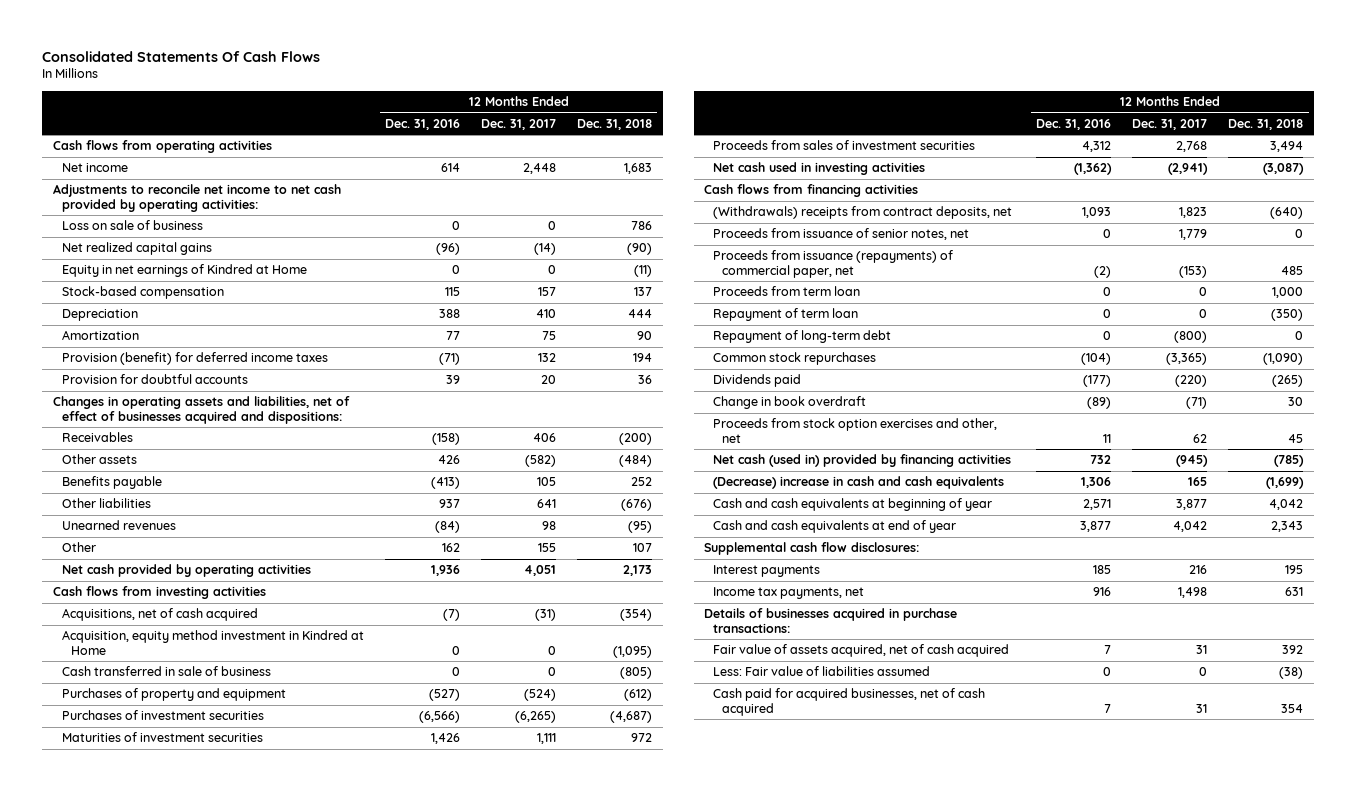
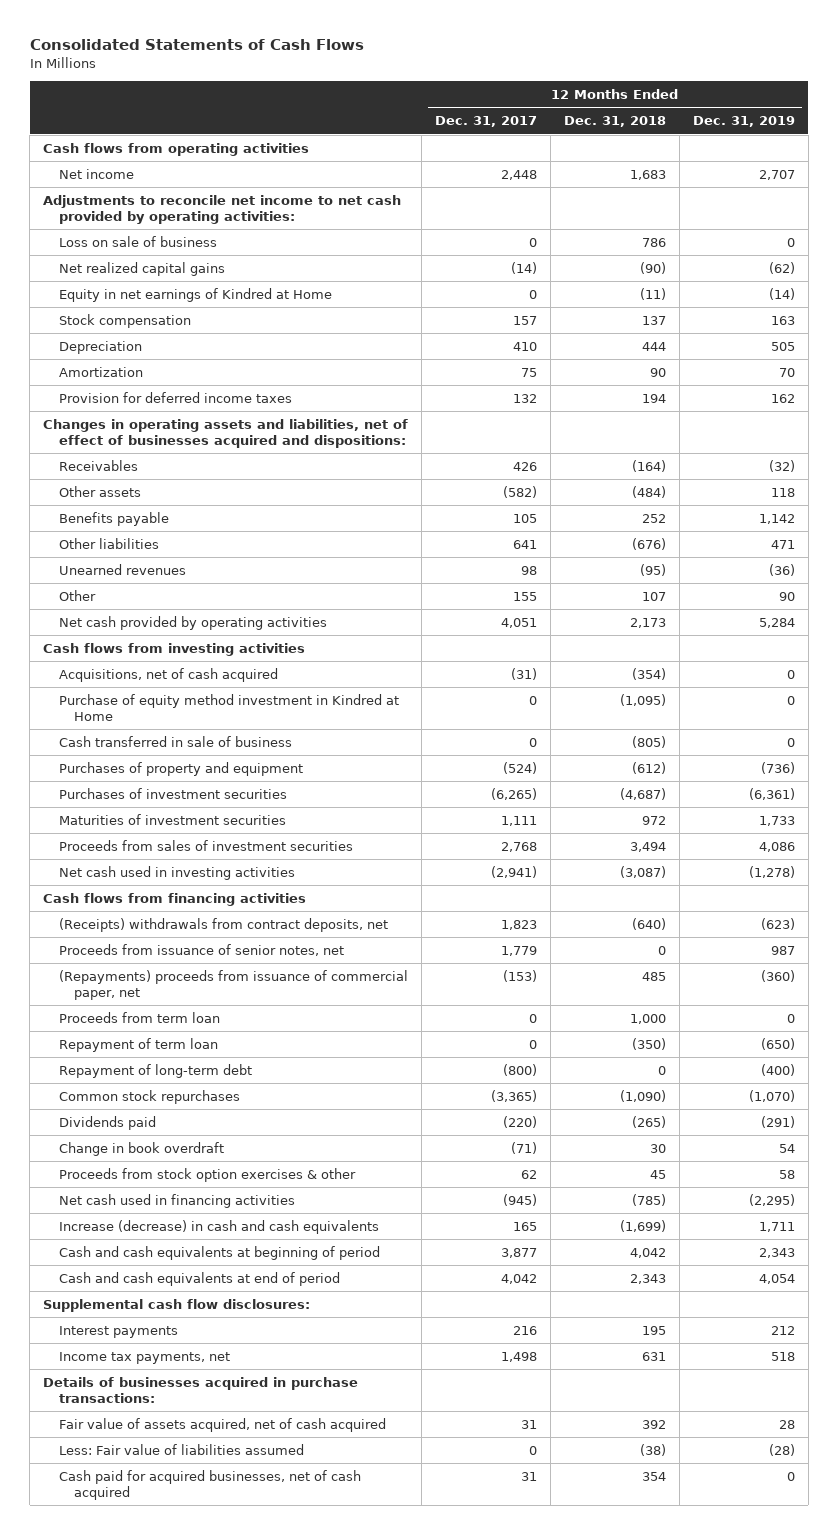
[42,50,321,62] Consolidated Statements Of Cash Flows -> [29,39,364,51] Consolidated Statements of Cash Flows
[384,118,460,130] Dec. 31, 2016 -> none
none -> [692,116,795,128] Dec. 31, 2019
[61,286,224,300] Stock-based compensation -> [58,313,191,328] Stock compensation
[61,374,248,385] Provision for doubtful accounts -> none
[61,352,328,366] Provision (benefit) for deferred income taxes -> [58,391,292,403] Provision for deferred income taxes
[533,433,557,443] 406 -> [513,461,538,471] 426
[619,433,653,446] (200) -> [631,459,666,472] (164)
[61,630,364,655] Acquisition, equity method investment in Kindred at Home -> [58,693,399,722] Purchase of equity method investment in Kindred at Home
[713,206,1013,220] (Withdrawals) receipts from contract deposits, net -> [58,917,388,932] (Receipts) withdrawals from contract deposits, net
[713,250,954,278] Proceeds from issuance (repayments) of commercial paper, net -> [58,969,408,1001] (Repayments) proceeds from issuance of commercial paper, net
[713,418,998,443] Proceeds from stock option exercises and other, net -> [58,1167,356,1182] Proceeds from stock option exercises & other
[713,454,1012,468] Net cash (used in) provided by financing activities -> [58,1193,295,1208] Net cash used in financing activities
[713,476,1005,490] (Decrease) increase in cash and cash equivalents -> [58,1219,379,1234] Increase (decrease) in cash and cash equivalents
[713,498,993,512] Cash and cash equivalents at beginning of year -> [58,1245,380,1260] Cash and cash equivalents at beginning of period
[713,520,957,534] Cash and cash equivalents at end of year -> [58,1271,340,1286] Cash and cash equivalents at end of period

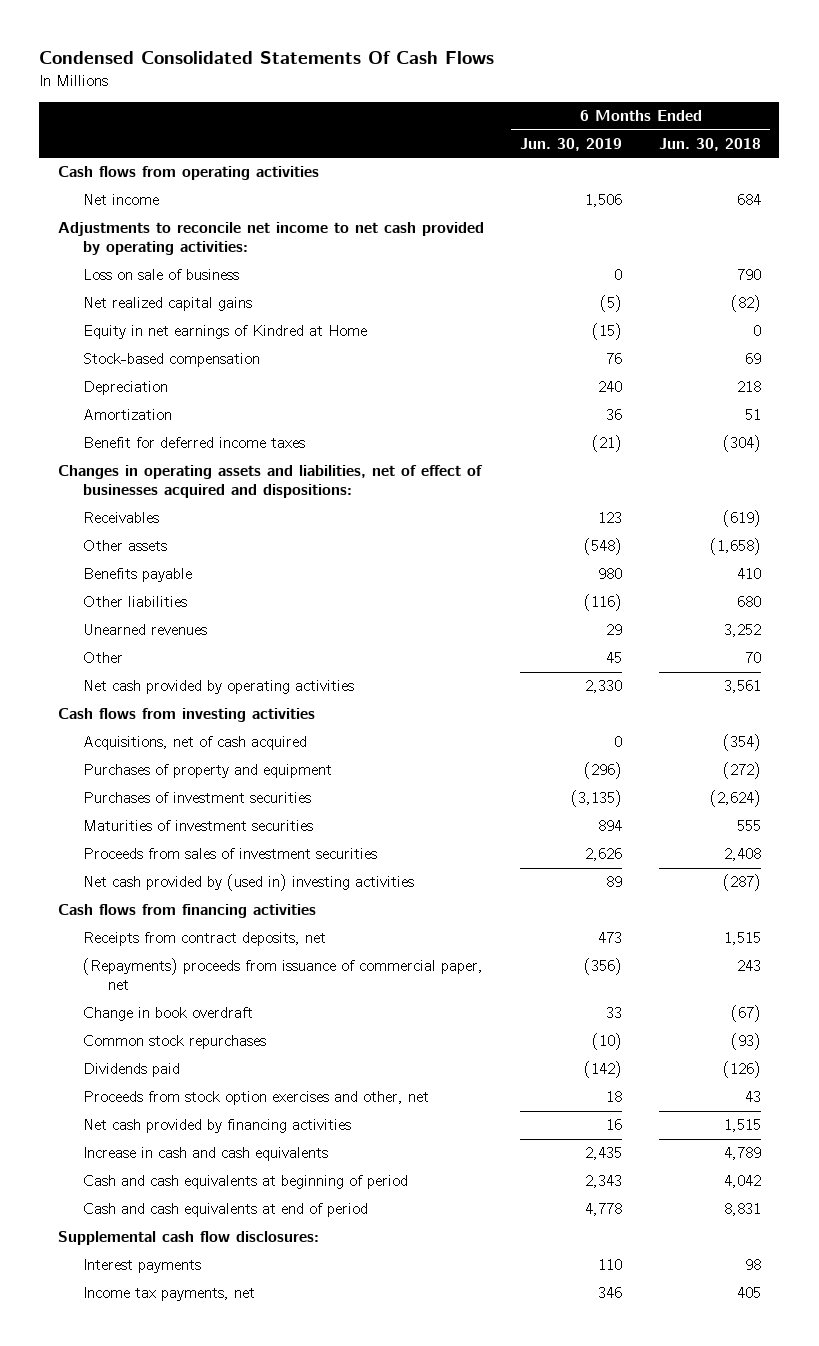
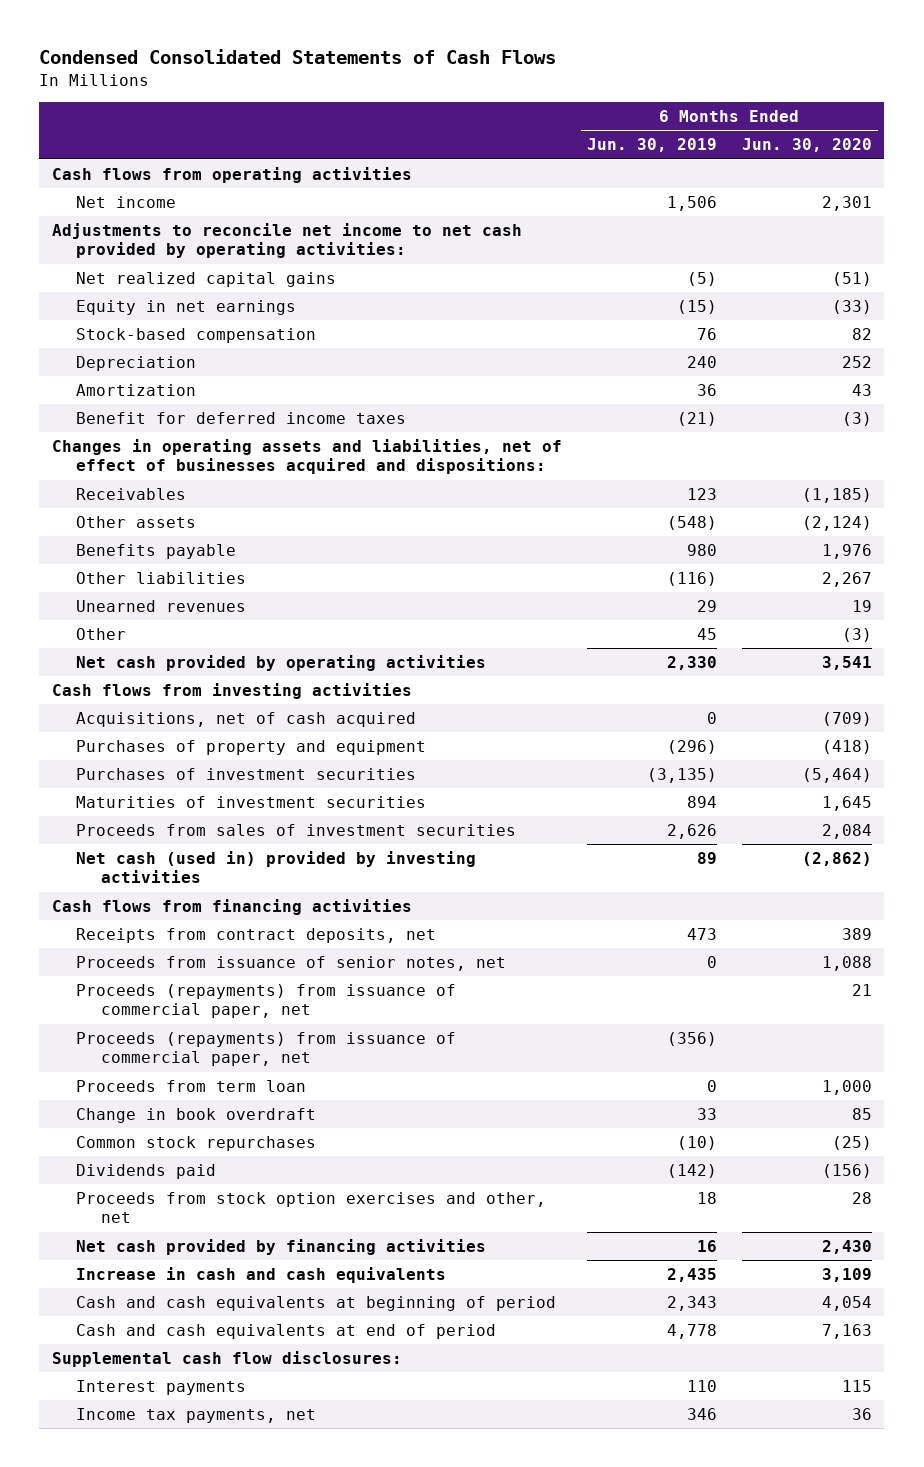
[39,51,495,65] Condensed Consolidated Statements Of Cash Flows -> [39,49,557,65] Condensed Consolidated Statements of Cash Flows
[659,137,762,151] Jun. 30, 2018 -> none
none -> [741,138,872,153] Jun. 30, 2020
[82,269,239,281] Loss on sale of business -> none
[82,325,367,340] Equity in net earnings of Kindred at Home -> [76,299,297,315] Equity in net earnings
[82,874,414,892] Net cash provided by (used in) investing activities -> [76,850,477,884] Net cash (used in) provided by investing activities
none -> [76,955,507,971] Proceeds from issuance of senior notes, net
none -> [76,983,457,1019] Proceeds (repayments) from issuance of commercial paper, net
[82,958,483,991] (Repayments) proceeds from issuance of commercial paper, net -> [76,1031,457,1067] Proceeds (repayments) from issuance of commercial paper, net
none -> [76,1079,307,1092] Proceeds from term loan

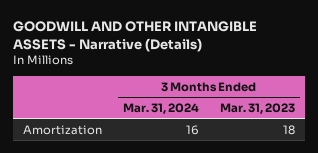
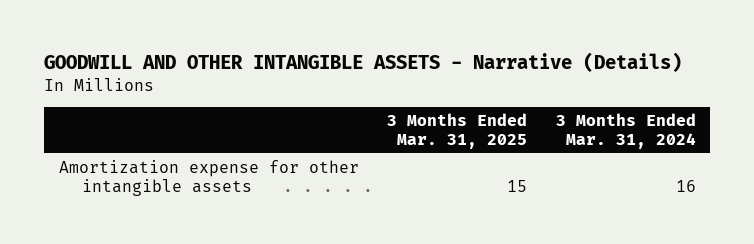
[219,102,295,114] Mar. 31, 2023 -> none
none -> [387,113,528,150] 3 Months Ended Mar. 31, 2025
[23,124,103,135] Amortization -> [58,160,359,196] Amortization expense for other intangible assets

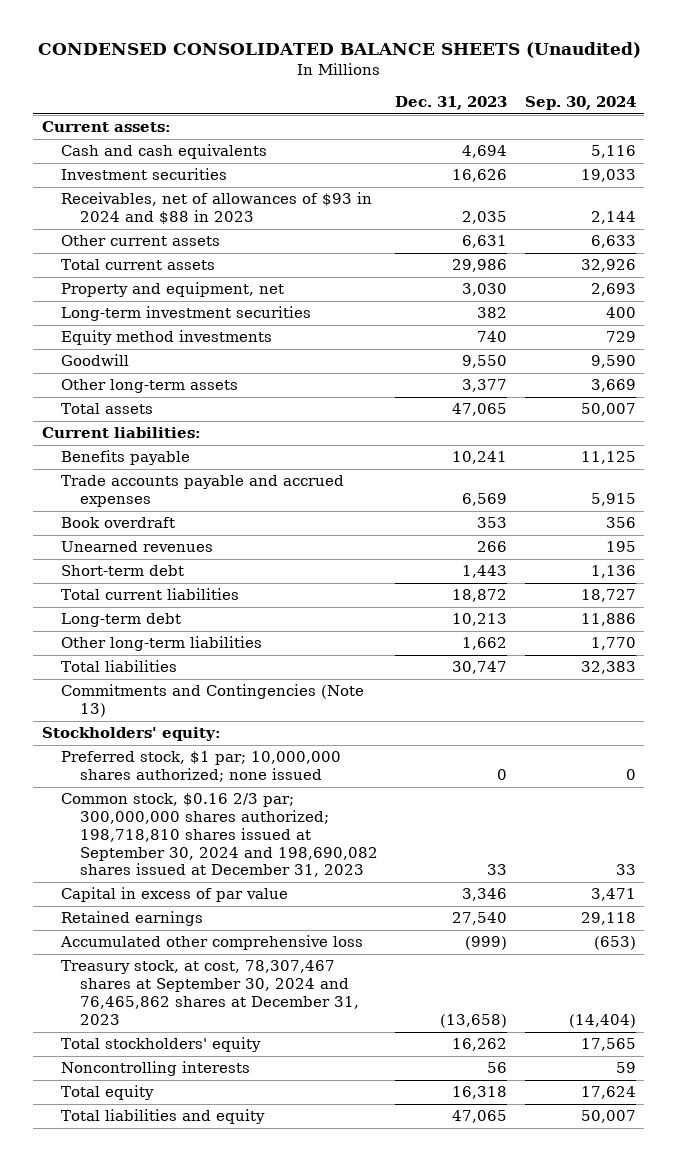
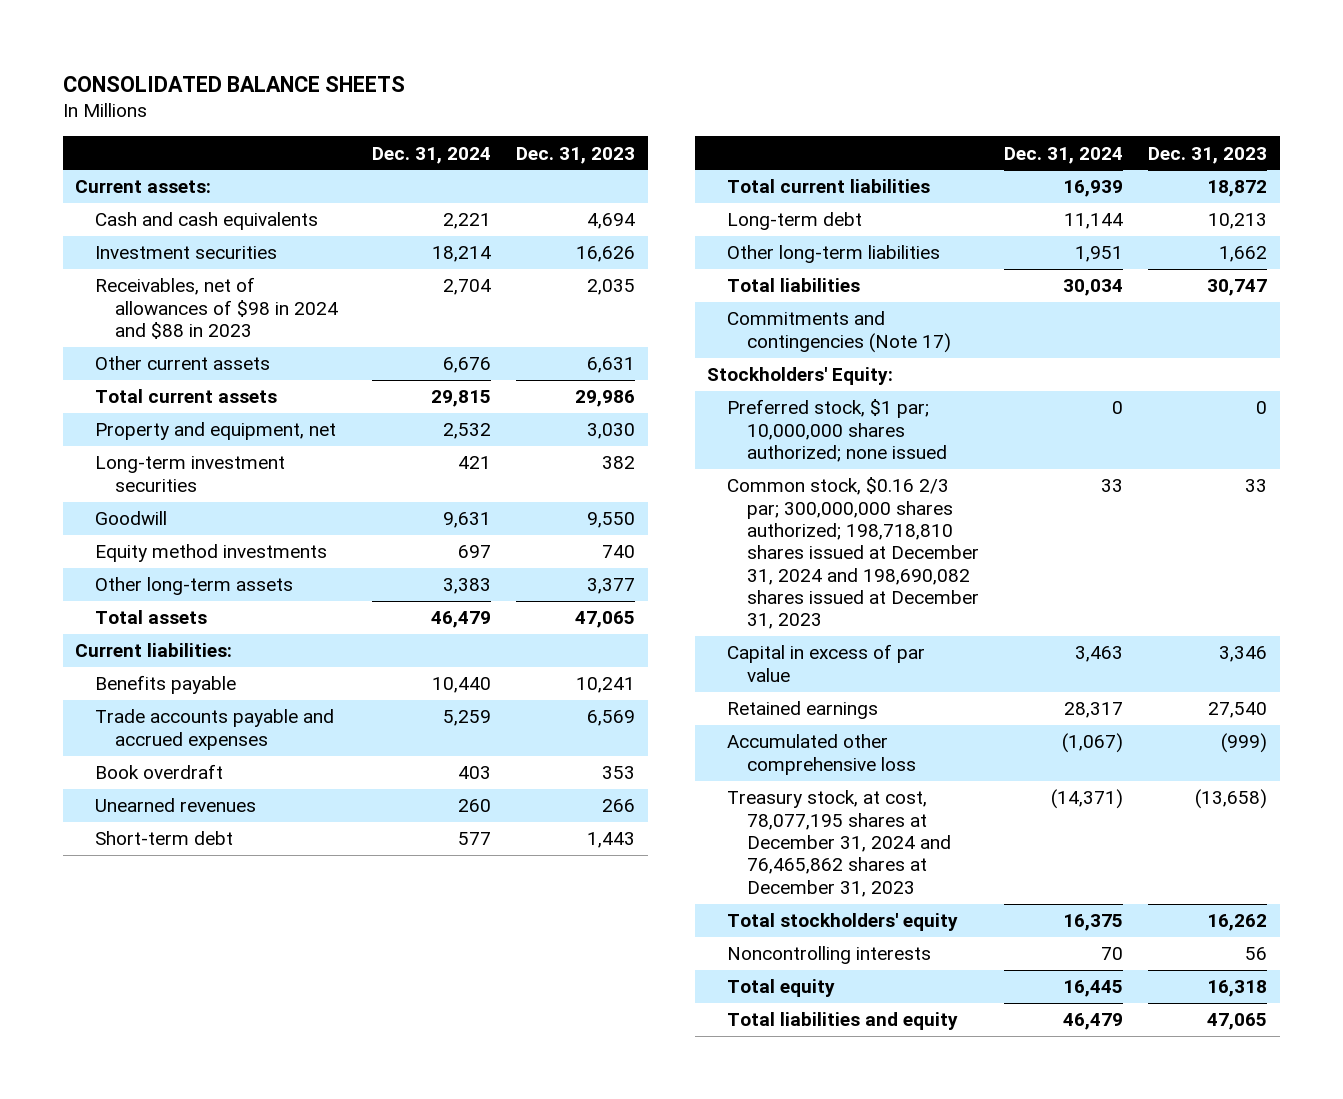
[37,42,641,59] CONDENSED CONSOLIDATED BALANCE SHEETS (Unaudited) -> [62,76,405,93] CONSOLIDATED BALANCE SHEETS
[524,95,636,110] Sep. 30, 2024 -> none
none -> [372,146,492,164] Dec. 31, 2024
[60,192,372,225] Receivables, net of allowances of $93 in 2024 and $88 in 2023 -> [95,277,339,339] Receivables, net of allowances of $98 in 2024 and $88 in 2023
[60,330,272,346] Equity method investments -> [95,544,328,563] Equity method investments
[60,684,364,718] Commitments and Contingencies (Note 13) -> [727,311,952,353] Commitments and contingencies (Note 17)
[41,727,221,742] Stockholders' equity: -> [707,367,894,386] Stockholders' Equity:
[60,793,379,878] Common stock, $0.16 2/3 par; 300,000,000 shares authorized; 198,718,810 shares issued at September 30, 2024 and 198,690,082 shares issued at December 31, 2023 -> [727,477,980,630] Common stock, $0.16 2/3 par; 300,000,000 shares authorized; 198,718,810 shares issued at December 31, 2024 and 198,690,082 shares issued at December 31, 2023
[60,960,360,1025] Treasury stock, at cost, 78,307,467 shares at September 30, 2024 and 76,465,862 shares at December 31, 2023 -> [727,790,952,897] Treasury stock, at cost, 78,077,195 shares at December 31, 2024 and 76,465,862 shares at December 31, 2023

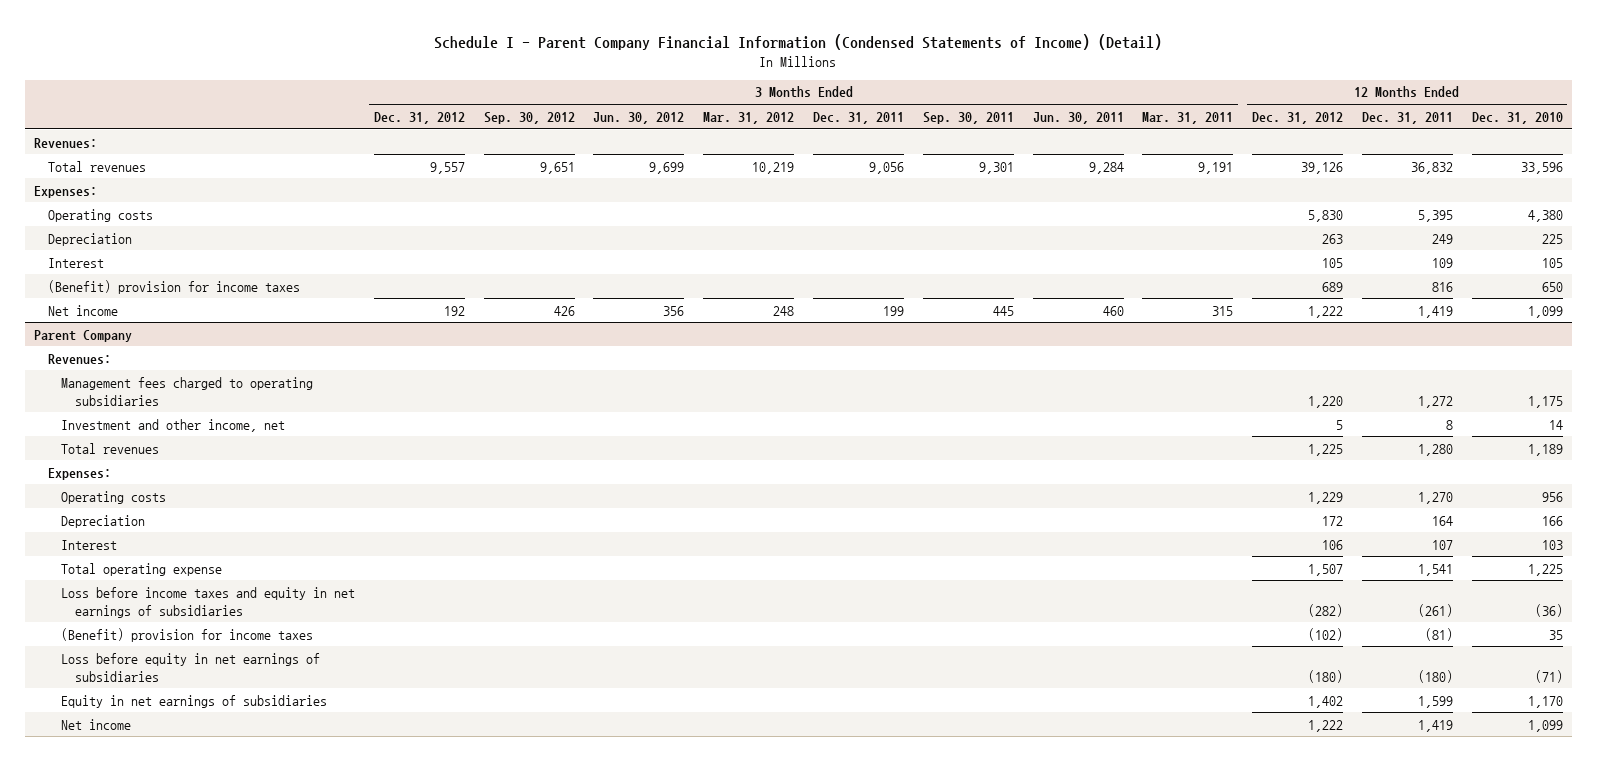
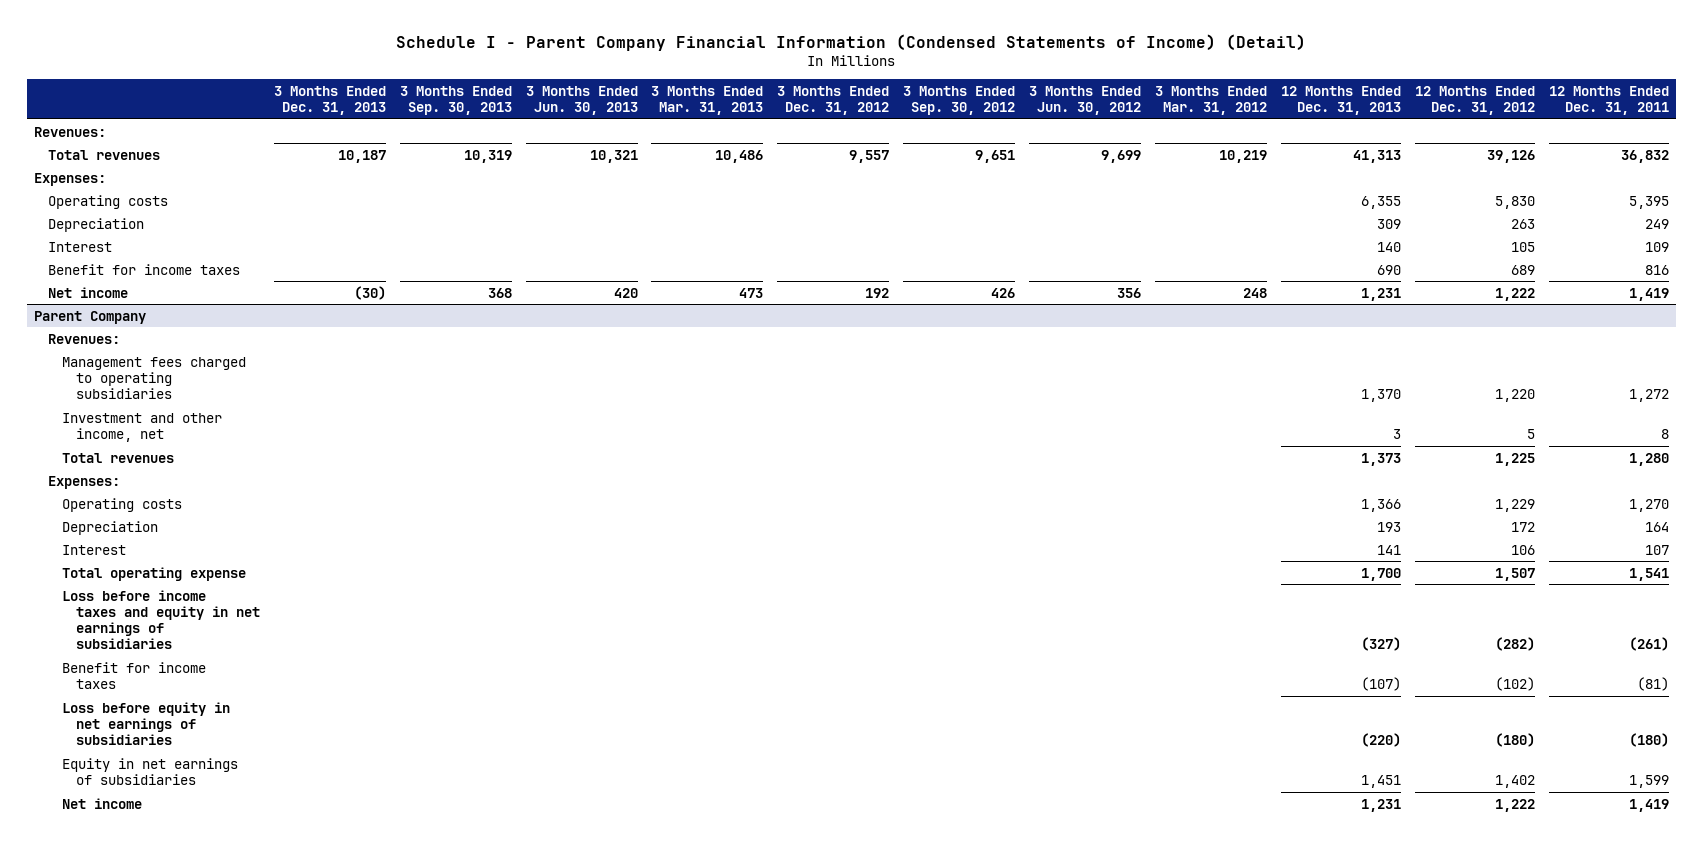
[813,111,905,124] Dec. 31, 2011 -> none
[922,111,1014,124] Sep. 30, 2011 -> none
[1032,111,1124,124] Jun. 30, 2011 -> none
[1142,111,1234,124] Mar. 31, 2011 -> none
[1471,111,1563,124] Dec. 31, 2010 -> none
none -> [273,85,386,115] 3 Months Ended Dec. 31, 2013
none -> [399,85,512,115] 3 Months Ended Sep. 30, 2013
none -> [525,85,638,115] 3 Months Ended Jun. 30, 2013
none -> [651,85,764,115] 3 Months Ended Mar. 31, 2013
none -> [1281,85,1402,115] 12 Months Ended Dec. 31, 2013
[47,279,300,294] (Benefit) provision for income taxes -> [48,263,241,275] Benefit for income taxes
[61,627,314,642] (Benefit) provision for income taxes -> [61,661,206,689] Benefit for income taxes

